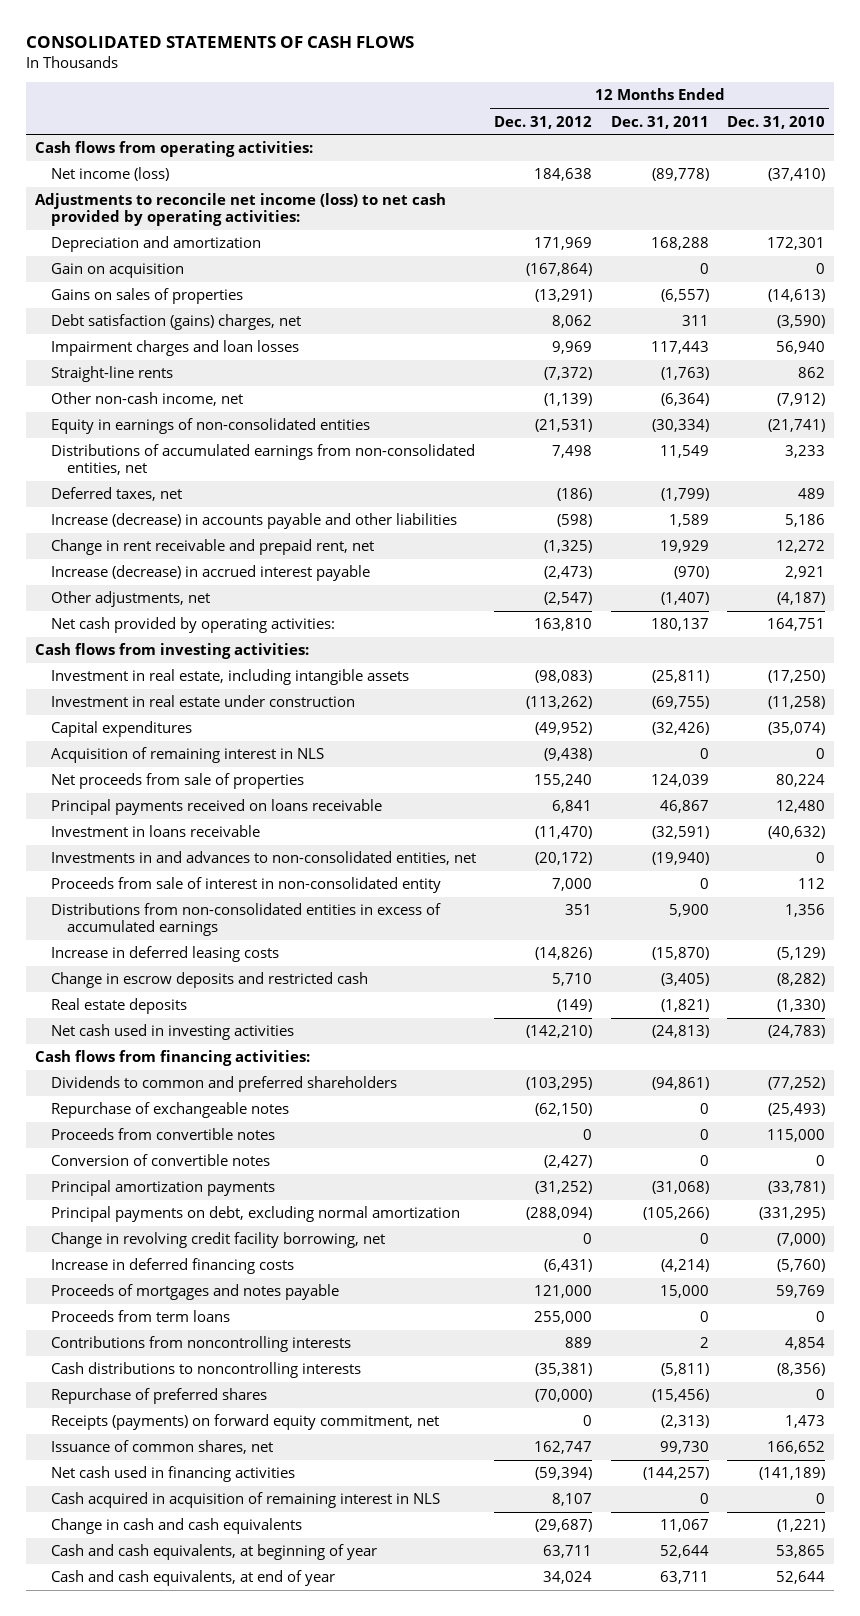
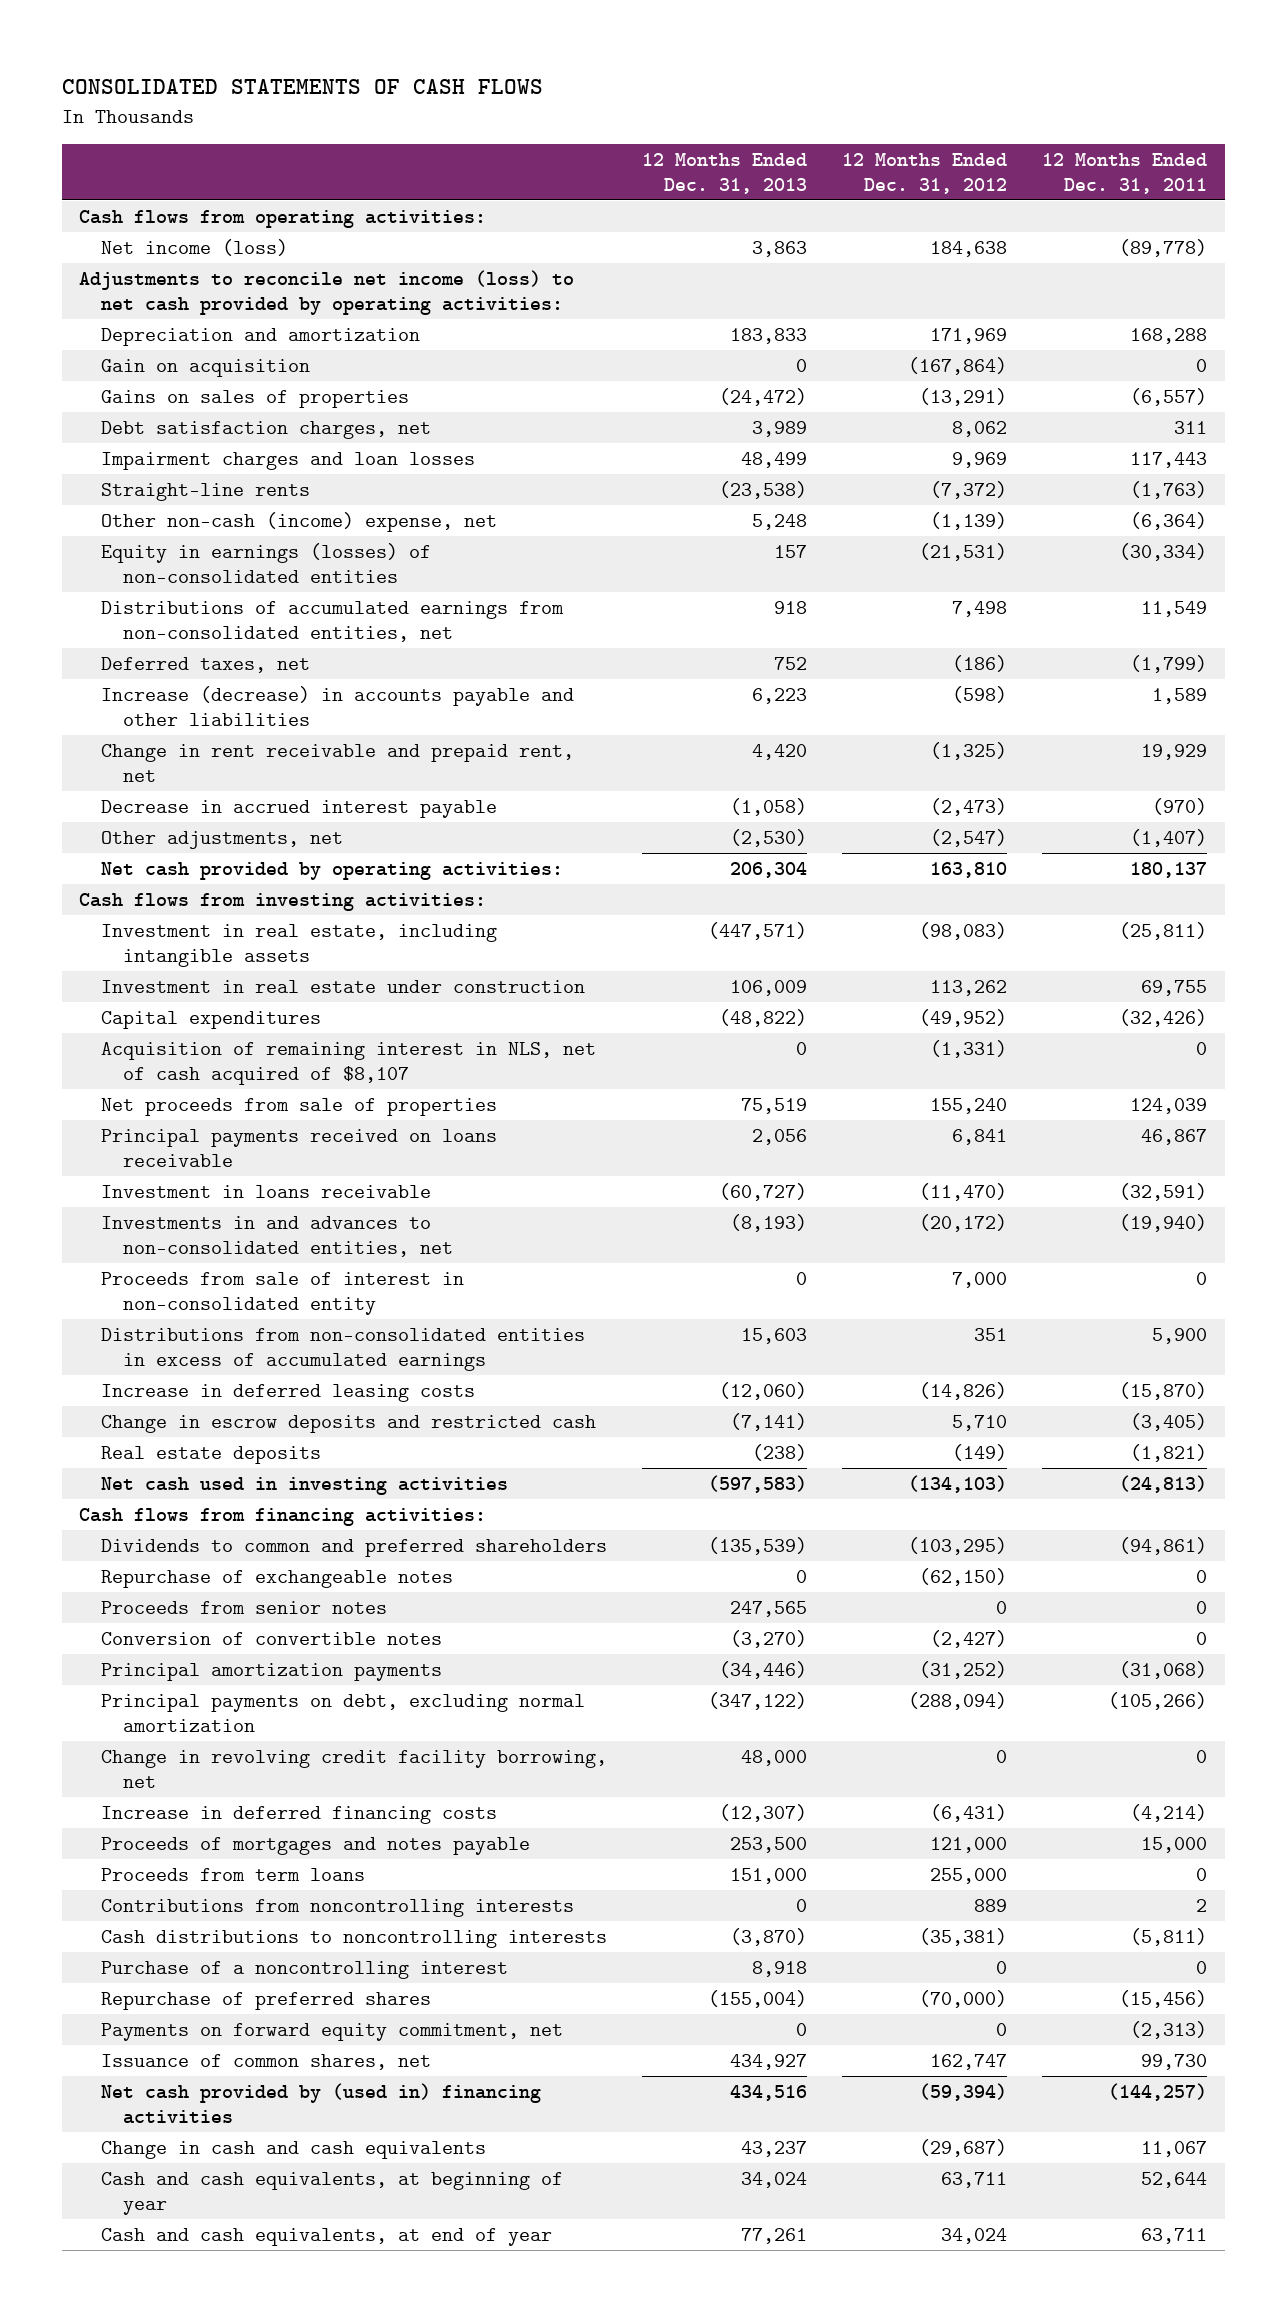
[726,115,825,129] Dec. 31, 2010 -> none
none -> [642,152,808,194] 12 Months Ended Dec. 31, 2013
[50,314,301,331] Debt satisfaction (gains) charges, net -> [101,420,432,439] Debt satisfaction charges, net
[50,392,243,407] Other non-cash income, net -> [101,511,498,532] Other non-cash (income) expense, net
[50,418,370,435] Equity in earnings of non-consolidated entities -> [101,542,432,583] Equity in earnings (losses) of non-consolidated entities
[50,565,370,582] Increase (decrease) in accrued interest payable -> [101,799,498,818] Decrease in accrued interest payable
[526,696,593,710] (113,262) -> [930,979,1008,996] 113,262
[651,696,709,710] (69,755) -> [1141,979,1208,996] 69,755
[50,747,324,764] Acquisition of remaining interest in NLS -> [101,1041,597,1085] Acquisition of remaining interest in NLS, net of cash acquired of $8,107
[544,748,593,762] (9,438) -> [930,1039,1008,1058] (1,331)
[526,1025,593,1039] (142,210) -> [908,1474,1008,1493] (134,103)
[50,1128,275,1141] Proceeds from convertible notes -> [101,1600,388,1614] Proceeds from senior notes
none -> [101,1960,509,1979] Purchase of a noncontrolling interest
[50,1414,439,1431] Receipts (payments) on forward equity commitment, net -> [101,2022,564,2041] Payments on forward equity commitment, net
[50,1492,440,1509] Cash acquired in acquisition of remaining interest in NLS -> none
[50,1466,295,1483] Net cash used in financing activities -> [101,2082,542,2124] Net cash provided by (used in) financing activities

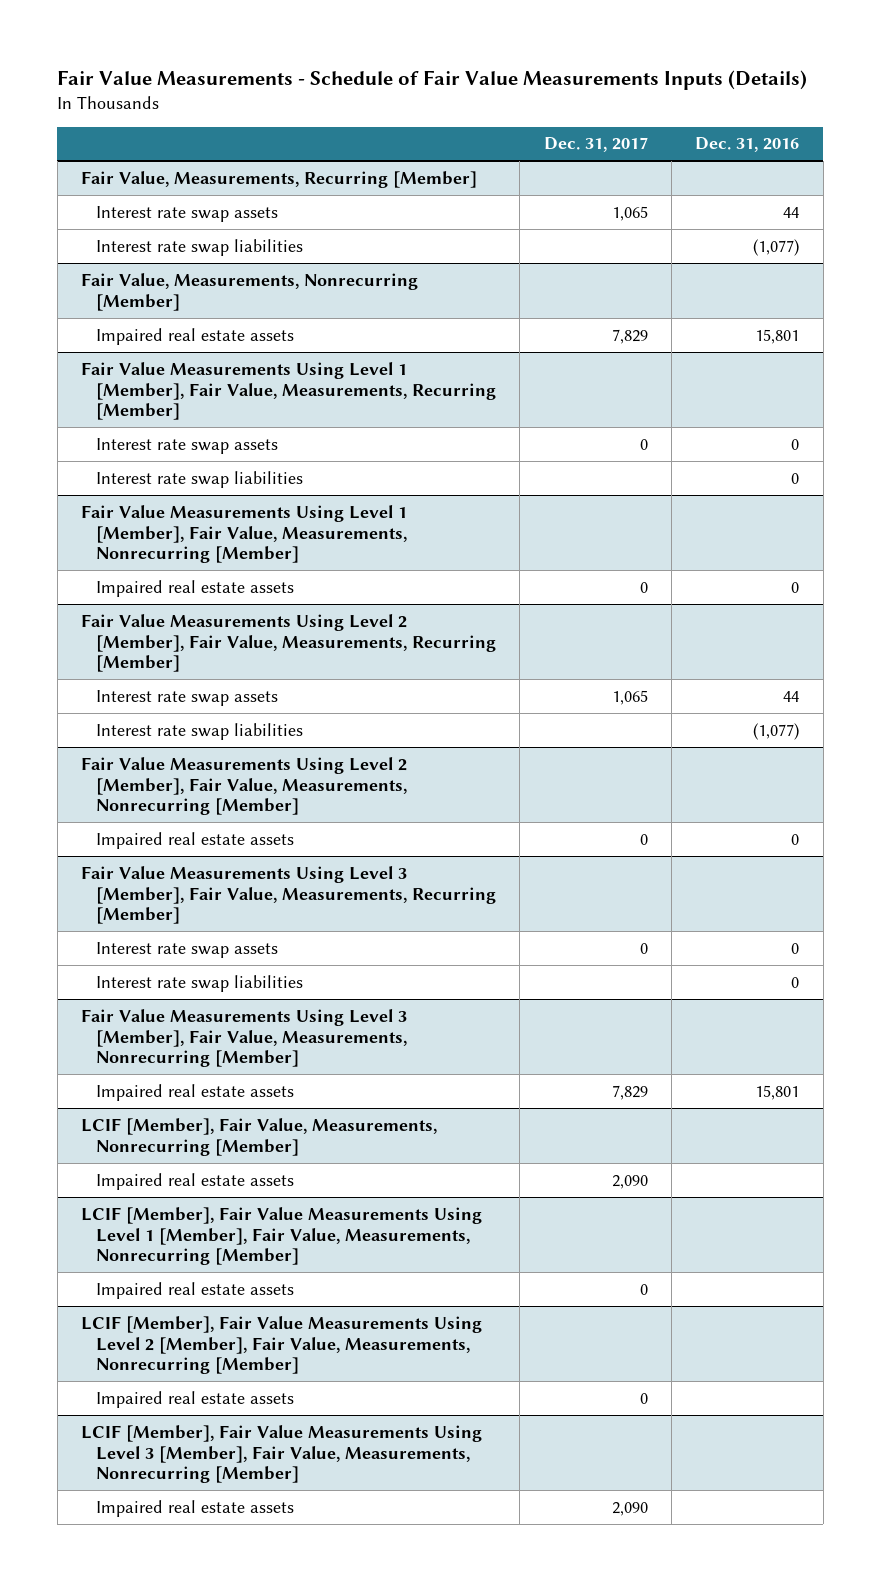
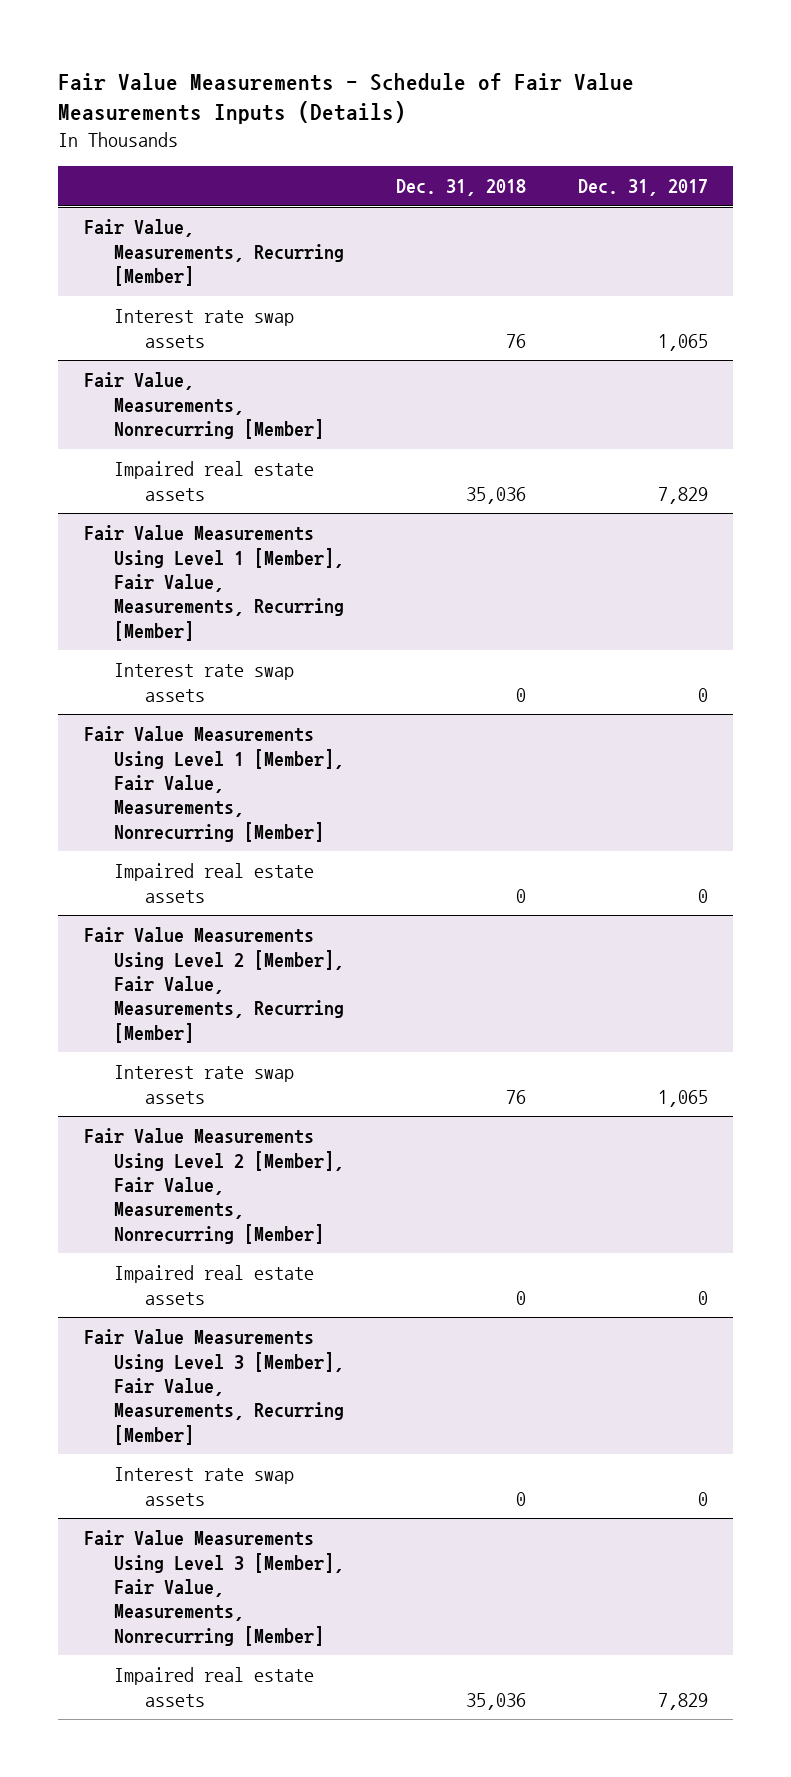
[695,137,800,153] Dec. 31, 2016 -> none
none -> [395,179,526,197] Dec. 31, 2018
[95,238,303,256] Interest rate swap liabilities -> none
[95,470,303,488] Interest rate swap liabilities -> none
[95,722,303,740] Interest rate swap liabilities -> none
[95,974,303,992] Interest rate swap liabilities -> none
[81,1117,438,1156] LCIF [Member], Fair Value, Measurements, Nonrecurring [Member] -> none
[95,1172,294,1190] Impaired real estate assets -> none
[81,1206,483,1266] LCIF [Member], Fair Value Measurements Using Level 1 [Member], Fair Value, Measurements, Nonrecurring [Member] -> none
[95,1281,294,1299] Impaired real estate assets -> none
[81,1315,483,1375] LCIF [Member], Fair Value Measurements Using Level 2 [Member], Fair Value, Measurements, Nonrecurring [Member] -> none
[95,1390,294,1408] Impaired real estate assets -> none
[81,1424,483,1484] LCIF [Member], Fair Value Measurements Using Level 3 [Member], Fair Value, Measurements, Nonrecurring [Member] -> none
[95,1499,294,1517] Impaired real estate assets -> none

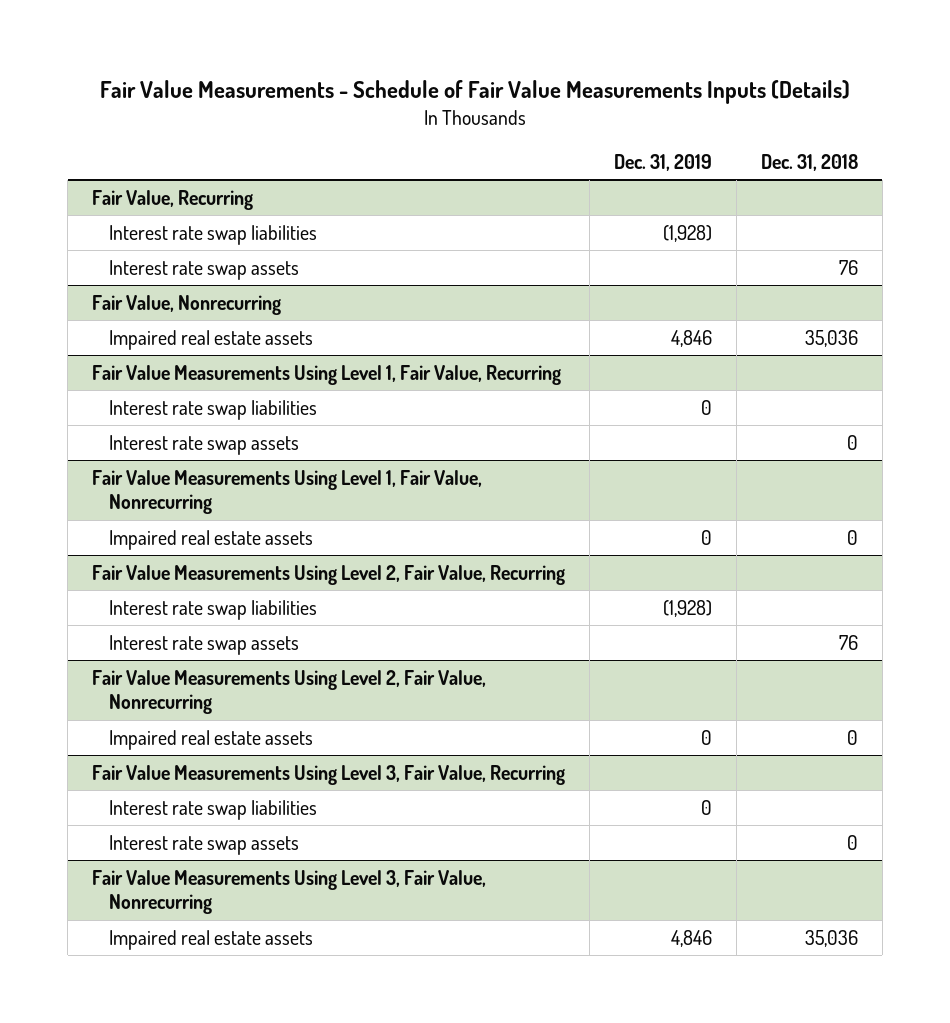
[577,179,708,197] Dec. 31, 2017 -> none
none -> [613,153,712,171] Dec. 31, 2019
[83,219,345,287] Fair Value, Measurements, Recurring [Member] -> [92,189,254,210] Fair Value, Recurring
none -> [109,224,318,245] Interest rate swap liabilities
[83,372,325,440] Fair Value, Measurements, Nonrecurring [Member] -> [92,294,282,315] Fair Value, Nonrecurring
[83,525,345,641] Fair Value Measurements Using Level 1 [Member], Fair Value, Measurements, Recurring [Member] -> [92,364,562,385] Fair Value Measurements Using Level 1, Fair Value, Recurring
none -> [109,399,318,420] Interest rate swap liabilities
[83,726,345,842] Fair Value Measurements Using Level 1 [Member], Fair Value, Measurements, Nonrecurring [Member] -> [92,469,483,515] Fair Value Measurements Using Level 1, Fair Value, Nonrecurring
[83,927,345,1043] Fair Value Measurements Using Level 2 [Member], Fair Value, Measurements, Recurring [Member] -> [92,564,566,585] Fair Value Measurements Using Level 2, Fair Value, Recurring
none -> [109,599,318,620] Interest rate swap liabilities
[83,1128,345,1244] Fair Value Measurements Using Level 2 [Member], Fair Value, Measurements, Nonrecurring [Member] -> [92,669,487,715] Fair Value Measurements Using Level 2, Fair Value, Nonrecurring
[83,1329,345,1445] Fair Value Measurements Using Level 3 [Member], Fair Value, Measurements, Recurring [Member] -> [92,764,566,785] Fair Value Measurements Using Level 3, Fair Value, Recurring
none -> [109,799,318,820] Interest rate swap liabilities
[83,1530,345,1646] Fair Value Measurements Using Level 3 [Member], Fair Value, Measurements, Nonrecurring [Member] -> [92,869,487,915] Fair Value Measurements Using Level 3, Fair Value, Nonrecurring

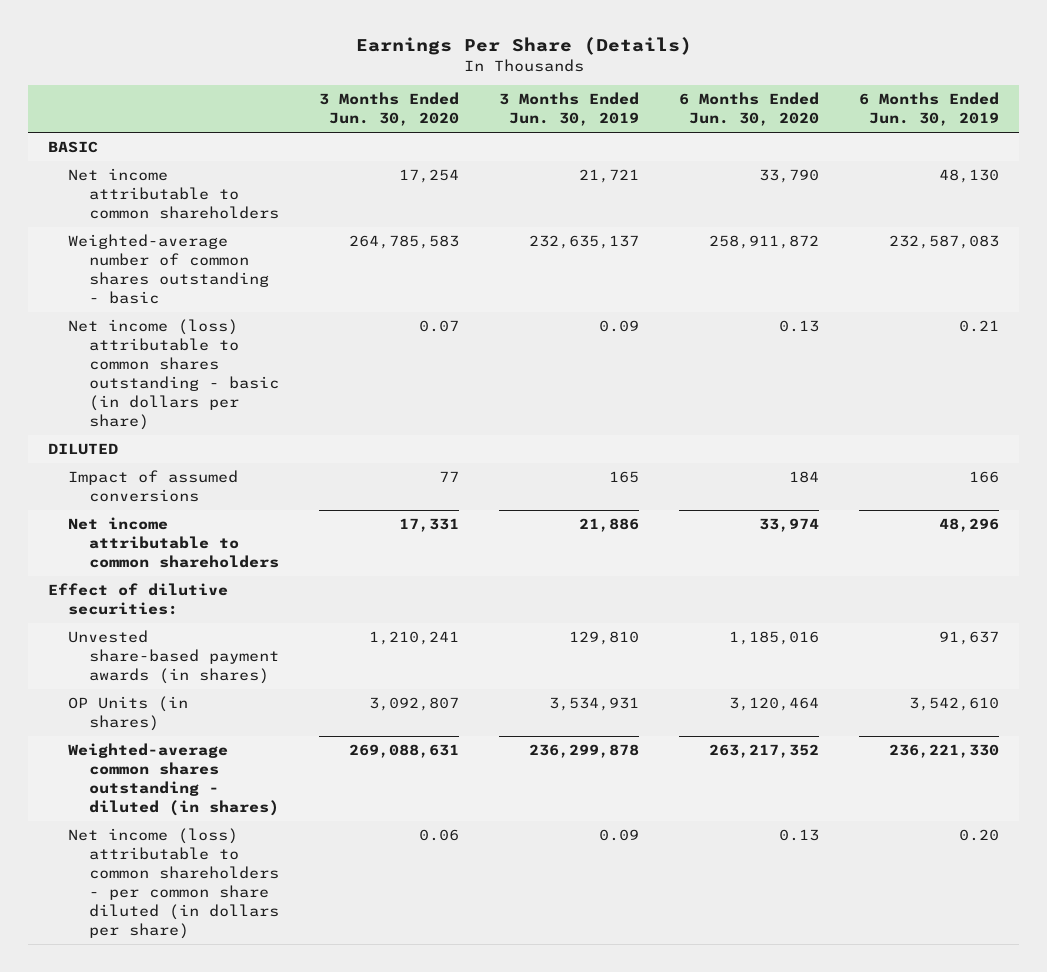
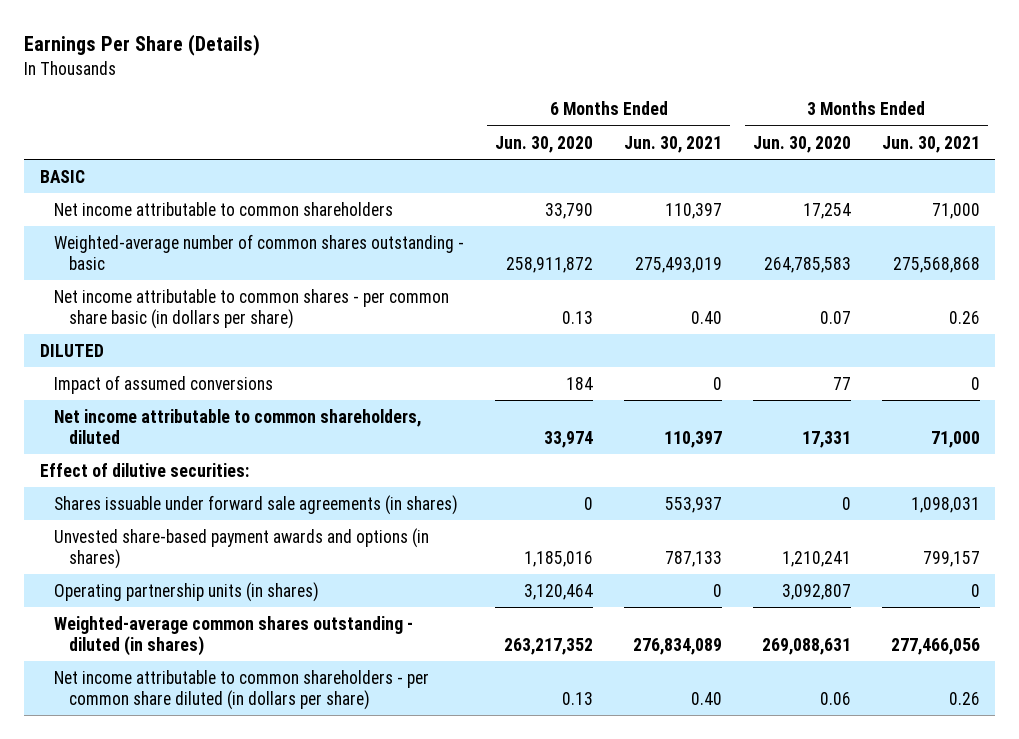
[498,92,639,127] 3 Months Ended Jun. 30, 2019 -> none
[859,92,1000,127] 6 Months Ended Jun. 30, 2019 -> none
none -> [624,135,723,153] Jun. 30, 2021
none -> [881,135,980,153] Jun. 30, 2021
[68,319,279,430] Net income (loss) attributable to common shares outstanding - basic (in dollars per share) -> [54,288,450,329] Net income attributable to common shares - per common share basic (in dollars per share)
[68,517,279,569] Net income attributable to common shareholders -> [54,408,422,444] Net income attributable to common shareholders, diluted
none -> [54,494,459,515] Shares issuable under forward sale agreements (in shares)
[68,630,279,685] Unvested share-based payment awards (in shares) -> [54,527,430,569] Unvested share-based payment awards and options (in shares)
[68,696,189,732] OP Units (in shares) -> [54,581,320,602] Operating partnership units (in shares)
[68,828,279,939] Net income (loss) attributable to common shareholders - per common share diluted (in dollars per share) -> [54,669,430,710] Net income attributable to common shareholders - per common share diluted (in dollars per share)

